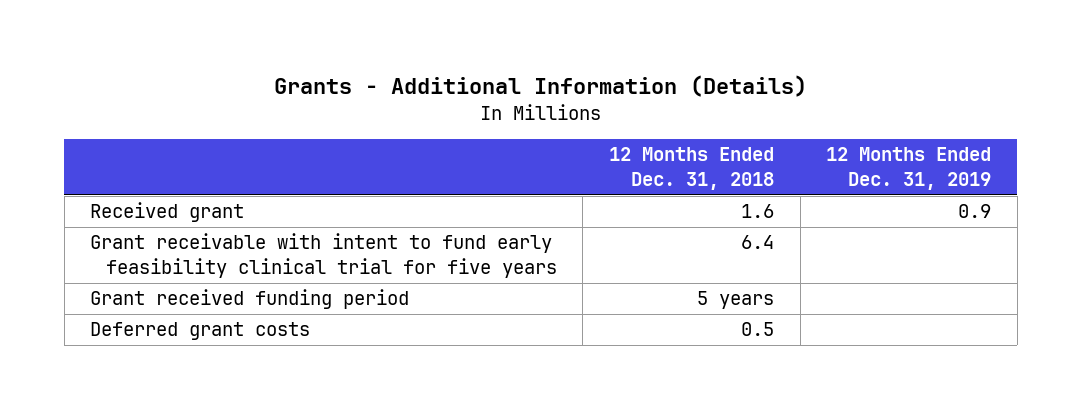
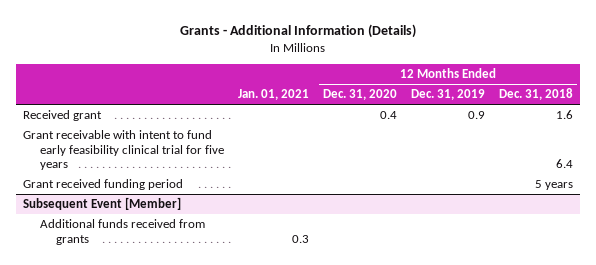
none -> [237,89,309,101] Jan. 01, 2021
none -> [322,89,397,101] Dec. 31, 2020
[90,322,311,341] Deferred grant costs -> none
none -> [23,197,182,211] Subsequent Event [Member]
none -> [39,219,205,245] Additional funds received from grants

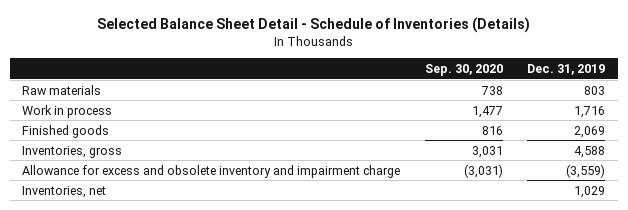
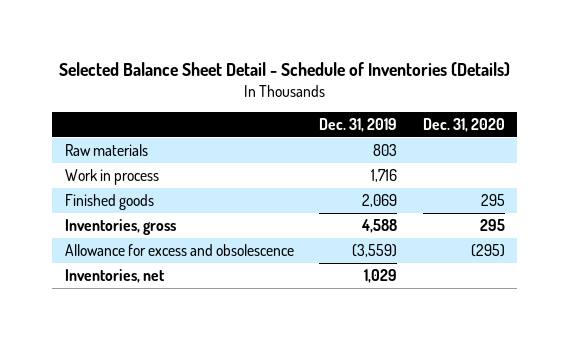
[424,63,503,76] Sep. 30, 2020 -> none
none -> [422,118,505,133] Dec. 31, 2020
[22,164,401,178] Allowance for excess and obsolete inventory and impairment charge -> [65,243,295,256] Allowance for excess and obsolescence

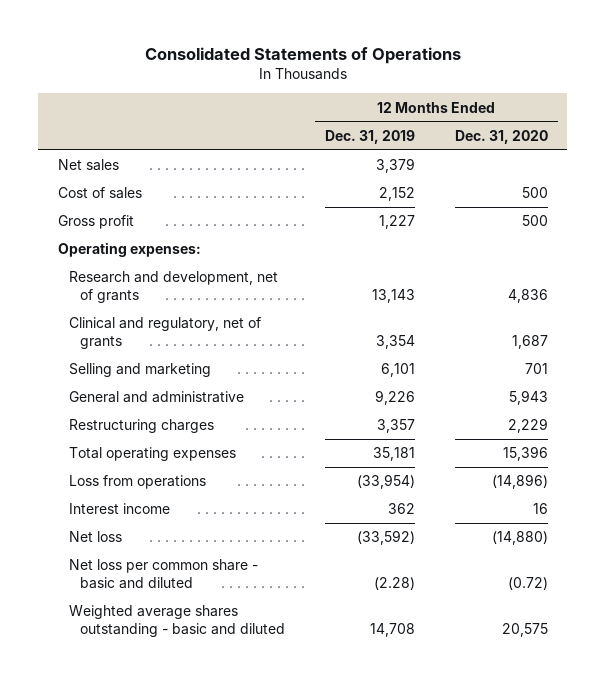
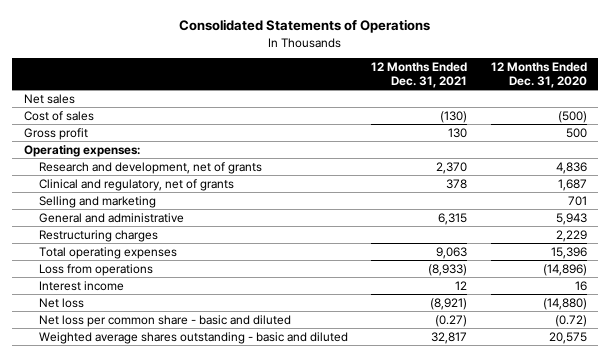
[325,129,416,144] Dec. 31, 2019 -> none
none -> [371,62,468,88] 12 Months Ended Dec. 31, 2021
[521,187,548,199] 500 -> [557,110,587,123] (500)

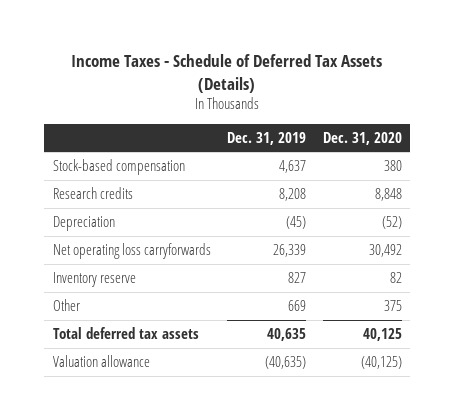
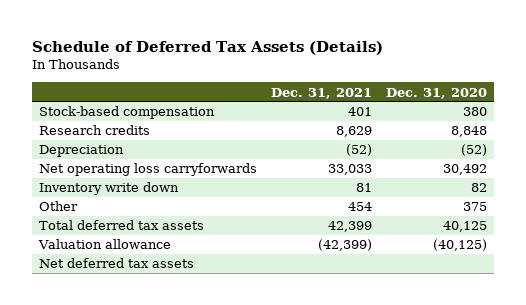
[71,54,383,93] Income Taxes - Schedule of Deferred Tax Assets (Details) -> [31,40,383,55] Schedule of Deferred Tax Assets (Details)
[227,131,307,145] Dec. 31, 2019 -> none
none -> [270,87,372,99] Dec. 31, 2021
[52,271,136,287] Inventory reserve -> [38,182,179,196] Inventory write down
none -> [38,258,194,269] Net deferred tax assets

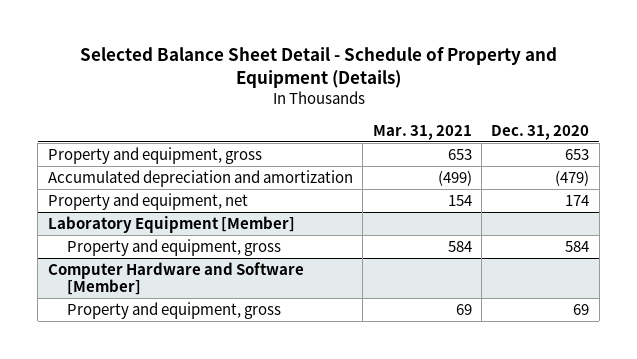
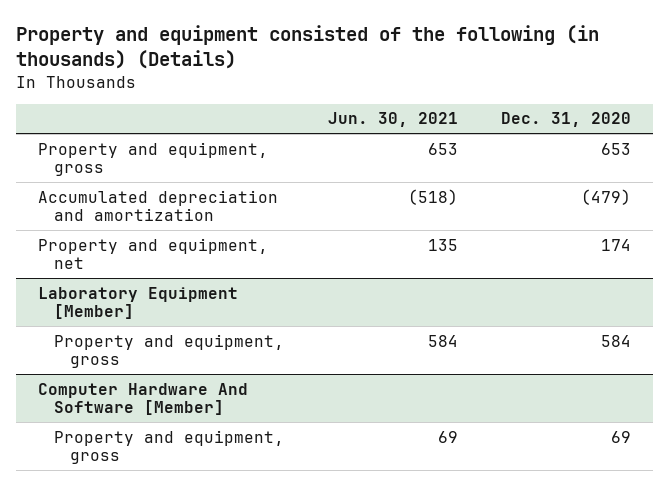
[79,46,557,89] Selected Balance Sheet Detail - Schedule of Property and Equipment (Details) -> [16,25,600,70] Property and equipment consisted of the following (in thousands) (Details)
[372,124,472,140] Mar. 31, 2021 -> none
none -> [327,112,458,128] Jun. 30, 2021
[47,261,304,296] Computer Hardware and Software [Member] -> [38,382,249,416] Computer Hardware And Software [Member]

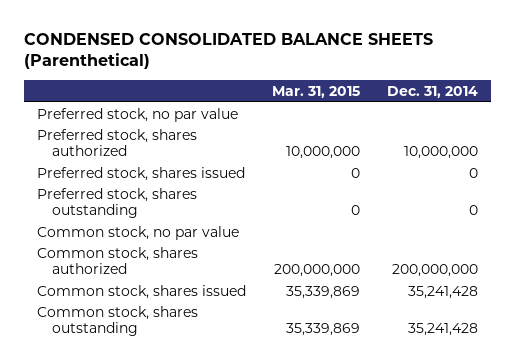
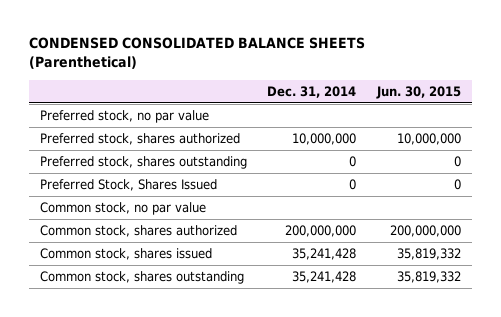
[272,85,361,98] Mar. 31, 2015 -> none
none -> [376,85,462,99] Jun. 30, 2015
[36,166,245,181] Preferred stock, shares issued -> none
none -> [39,178,217,191] Preferred Stock, Shares Issued

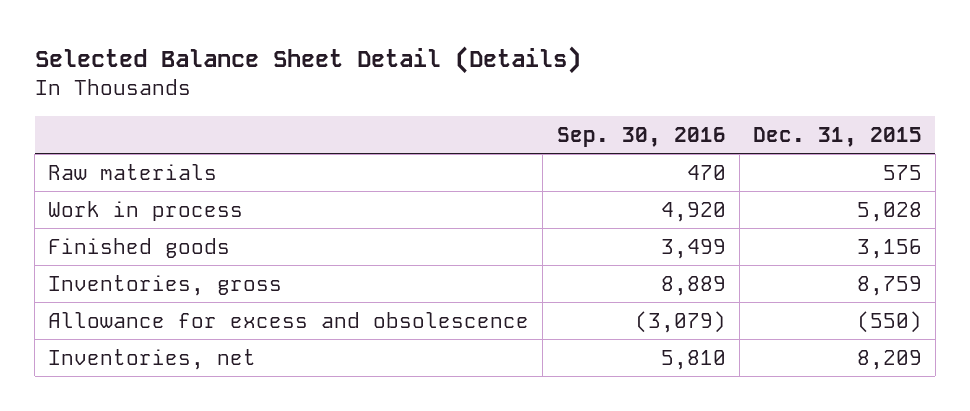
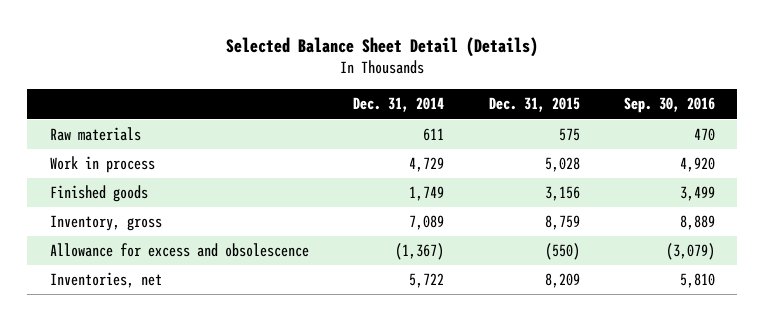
none -> [353,97,445,113] Dec. 31, 2014
[48,274,283,296] Inventories, gross -> [49,215,162,232] Inventory, gross

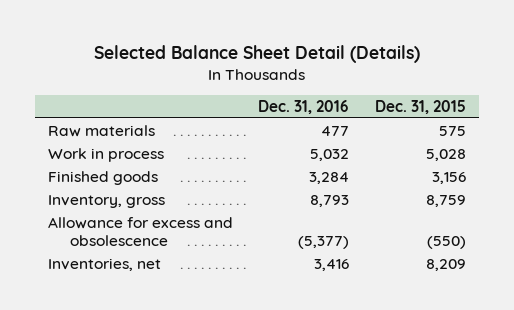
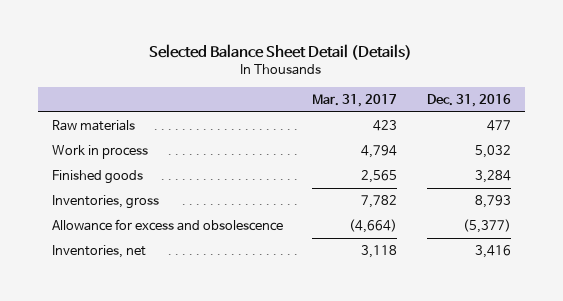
[375,99,467,114] Dec. 31, 2015 -> none
none -> [312,93,398,107] Mar. 31, 2017
[47,194,165,208] Inventory, gross -> [52,195,160,210] Inventories, gross

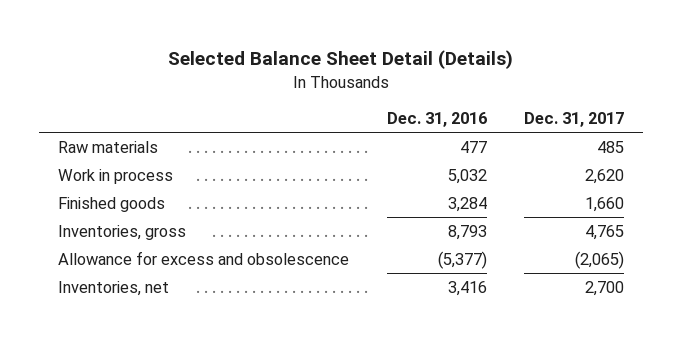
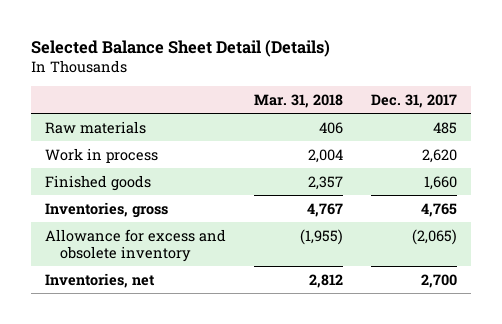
[386,112,487,128] Dec. 31, 2016 -> none
none -> [253,94,343,109] Mar. 31, 2018
[58,250,350,265] Allowance for excess and obsolescence -> [44,228,226,262] Allowance for excess and obsolete inventory

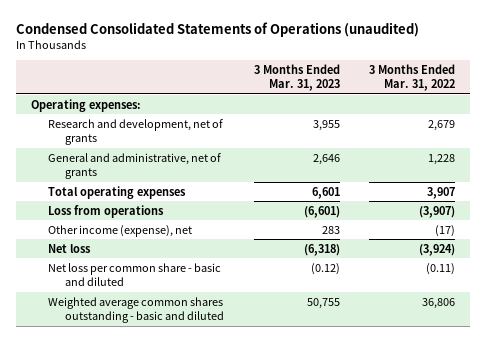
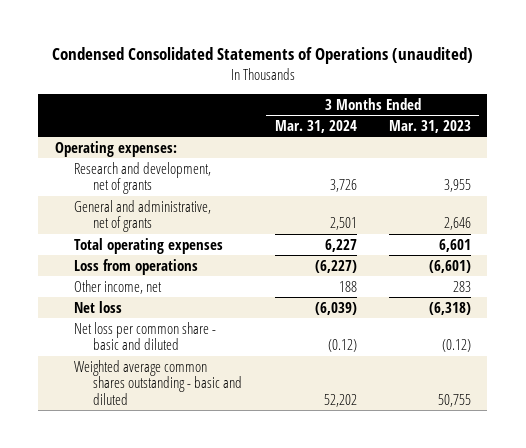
[368,64,455,92] 3 Months Ended Mar. 31, 2022 -> none
none -> [274,119,357,133] Mar. 31, 2024
[48,224,193,237] Other income (expense), net -> [73,279,162,294] Other income, net

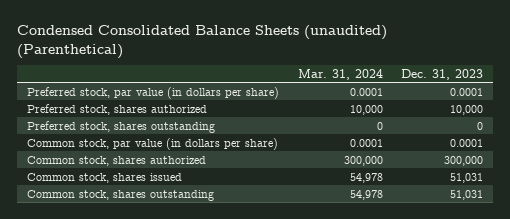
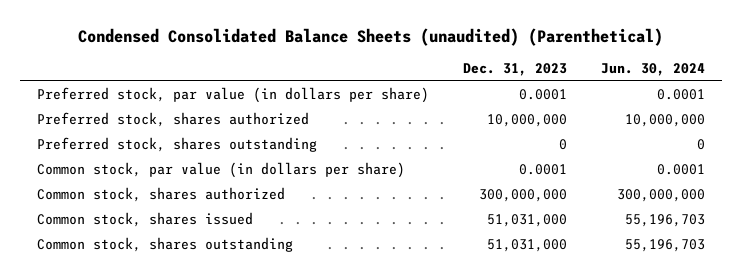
[297,68,383,80] Mar. 31, 2024 -> none
none -> [601,63,706,77] Jun. 30, 2024
[450,104,484,115] 10,000 -> [487,114,568,128] 10,000,000
[444,155,484,166] 300,000 -> [479,189,568,203] 300,000,000
[450,172,484,183] 51,031 -> [487,214,568,228] 51,031,000
[450,189,484,200] 51,031 -> [487,239,568,253] 51,031,000

